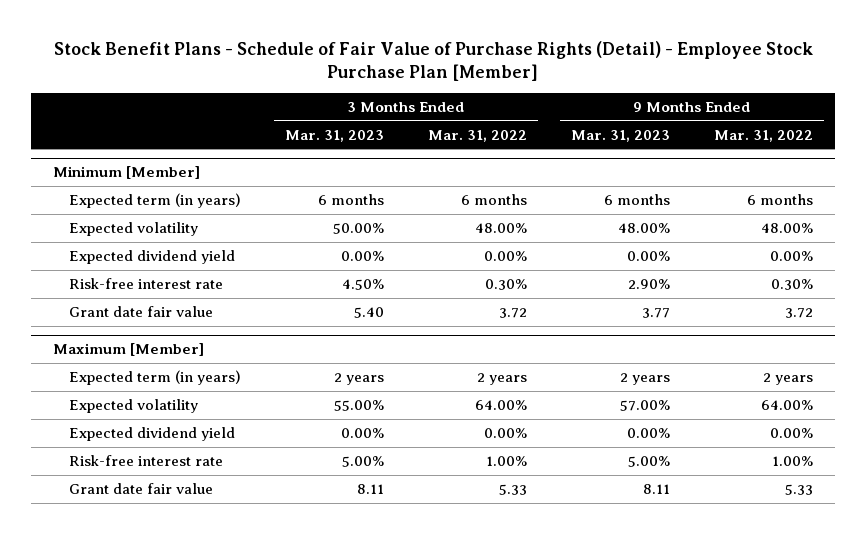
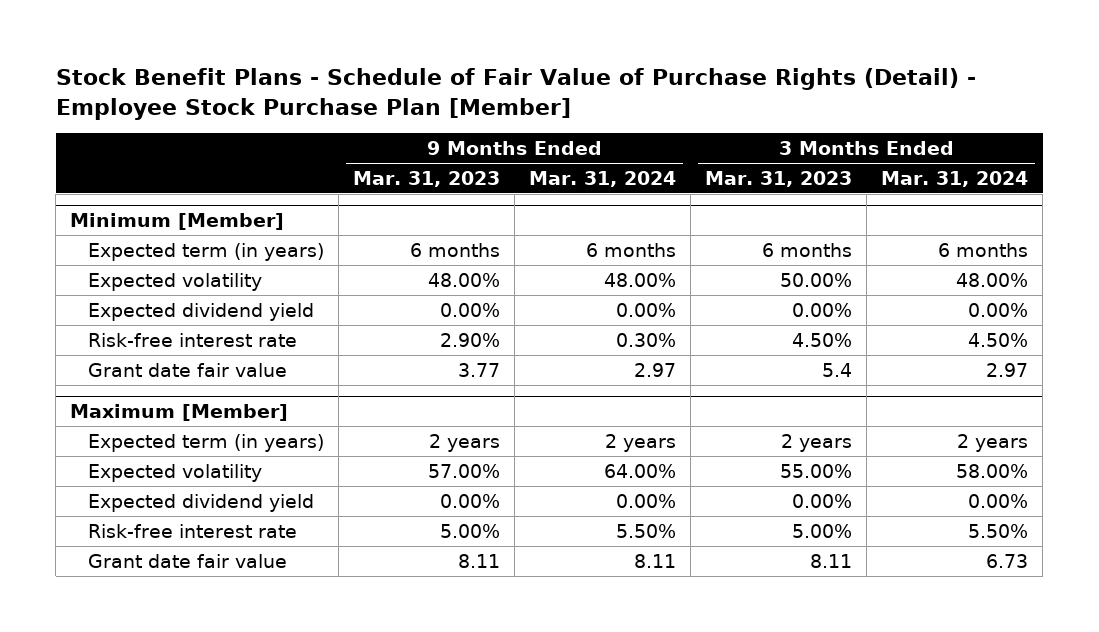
[428,129,528,142] Mar. 31, 2022 -> none
[713,129,813,142] Mar. 31, 2022 -> none
none -> [529,170,677,187] Mar. 31, 2024
none -> [881,170,1029,187] Mar. 31, 2024
[354,307,385,319] 5.40 -> [822,362,853,377] 5.4

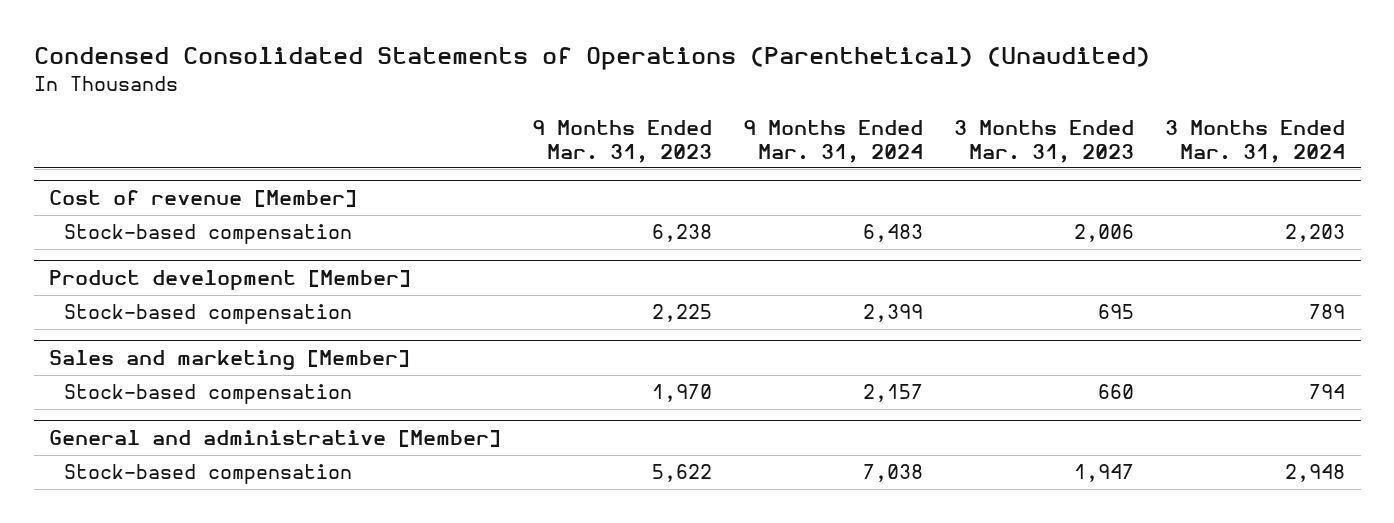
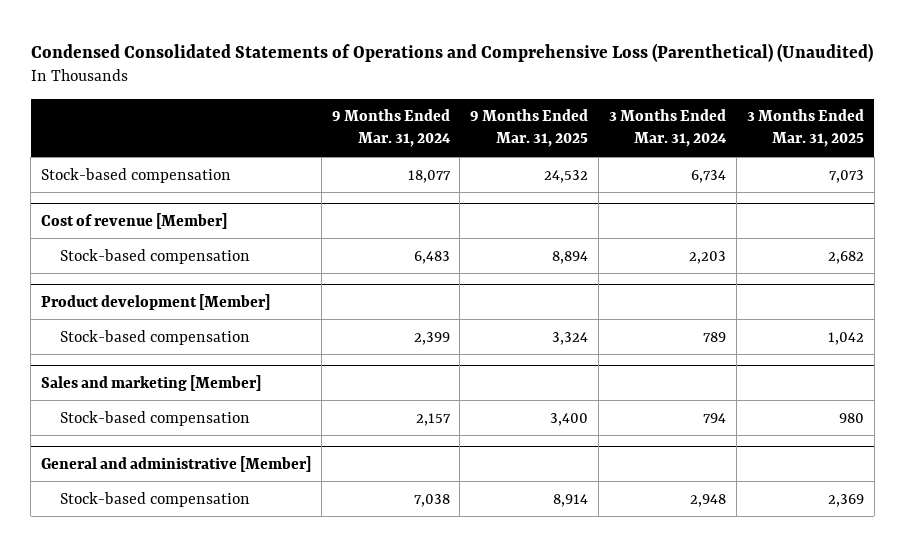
[33,47,1150,71] Condensed Consolidated Statements of Operations (Parenthetical) (Unaudited) -> [30,42,873,62] Condensed Consolidated Statements of Operations and Comprehensive Loss (Parenthetical) (Unaudited)
[532,119,713,163] 9 Months Ended Mar. 31, 2023 -> none
[954,119,1135,163] 3 Months Ended Mar. 31, 2023 -> none
none -> [470,109,589,148] 9 Months Ended Mar. 31, 2025
none -> [746,109,864,148] 3 Months Ended Mar. 31, 2025
none -> [40,167,231,183] Stock-based compensation

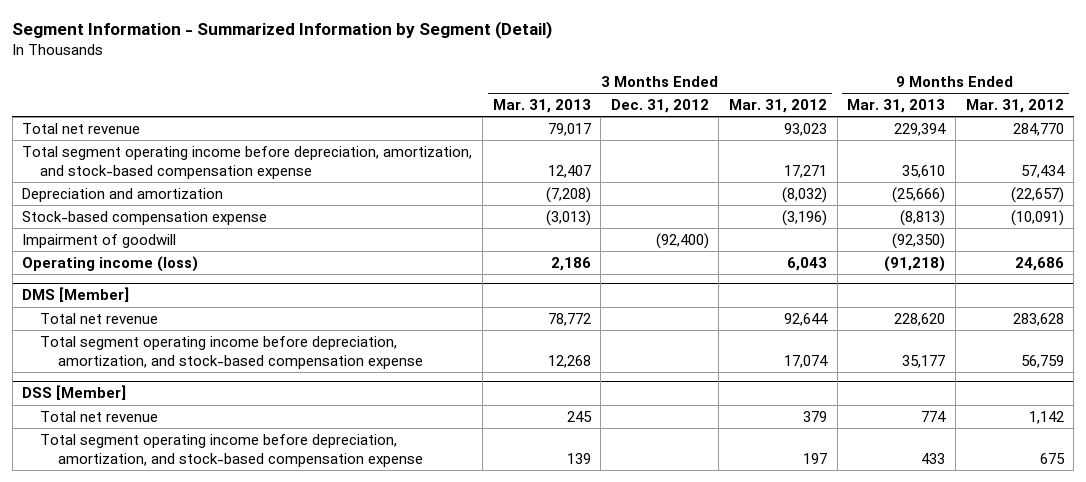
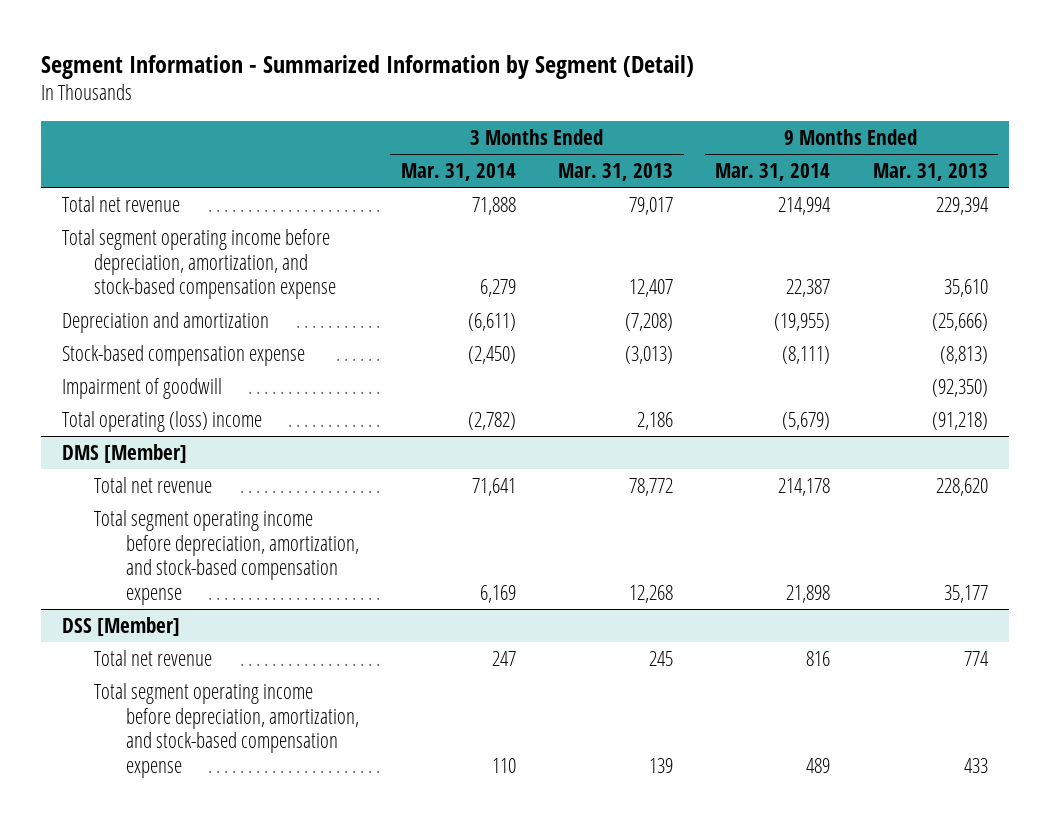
[610,98,709,113] Dec. 31, 2012 -> none
[729,98,828,113] Mar. 31, 2012 -> none
[965,98,1064,113] Mar. 31, 2012 -> none
none -> [400,162,516,181] Mar. 31, 2014
none -> [715,162,831,181] Mar. 31, 2014
[22,255,199,272] Operating income (loss) -> [61,410,262,432] Total operating (loss) income

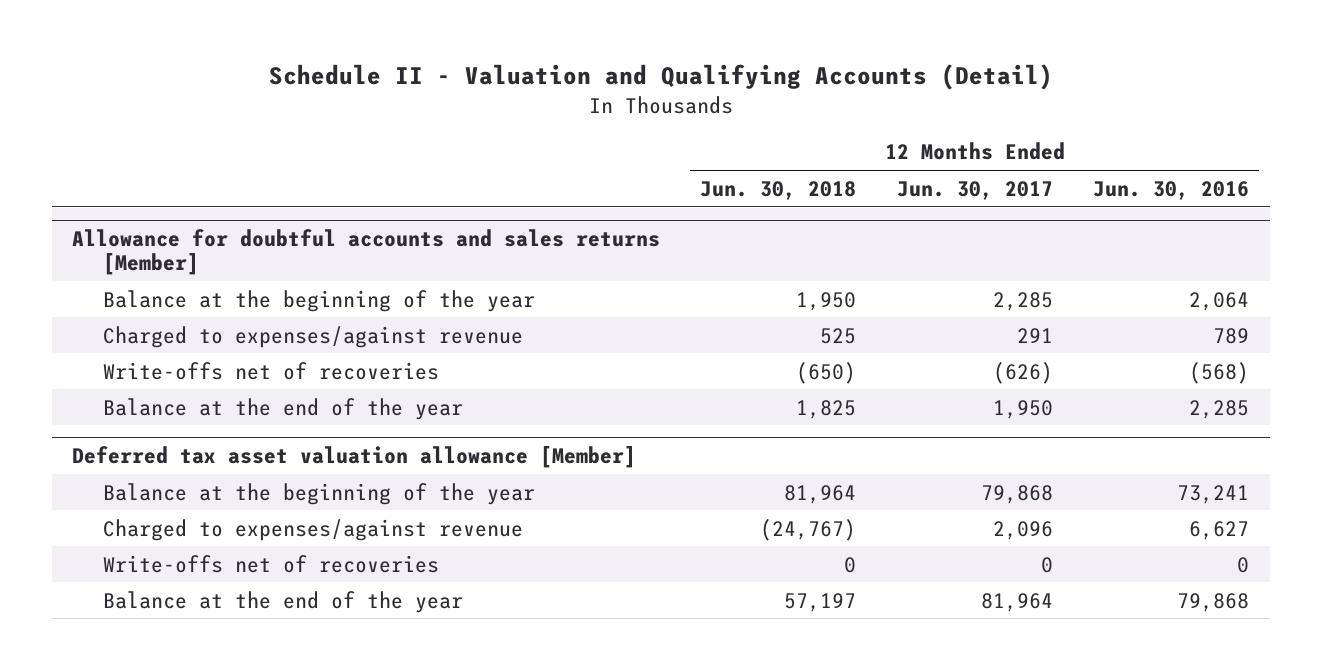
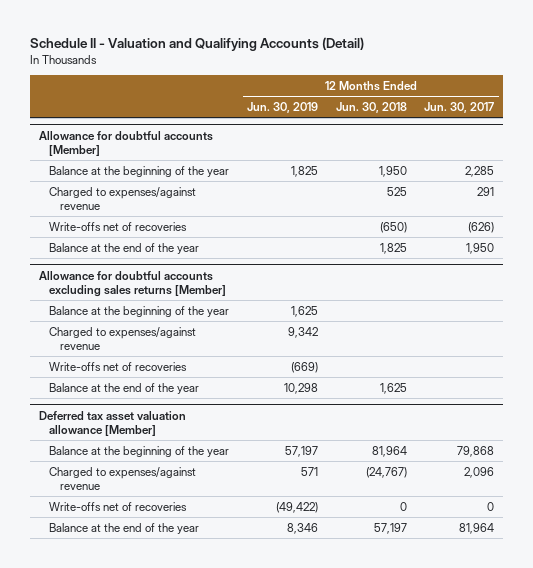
[1093,180,1250,200] Jun. 30, 2016 -> none
none -> [247,102,319,114] Jun. 30, 2019
[71,228,660,275] Allowance for doubtful accounts and sales returns [Member] -> [39,130,214,156] Allowance for doubtful accounts [Member]
none -> [39,270,227,297] Allowance for doubtful accounts excluding sales returns [Member]
none -> [49,305,230,317] Balance at the beginning of the year
none -> [49,326,197,350] Charged to expenses/against revenue
none -> [49,361,188,371] Write-offs net of recoveries
none -> [49,382,200,394] Balance at the end of the year

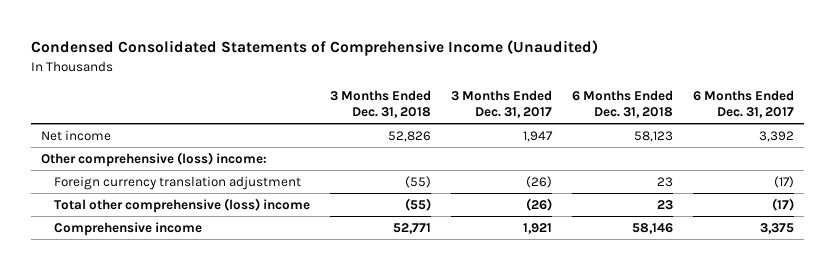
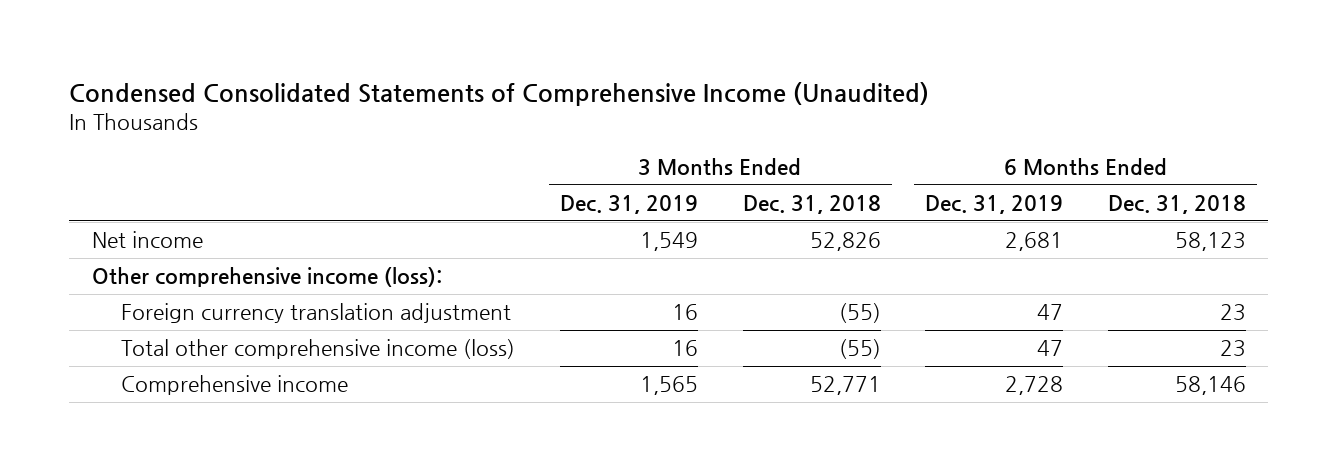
[451,90,553,119] 3 Months Ended Dec. 31, 2017 -> none
[692,90,794,119] 6 Months Ended Dec. 31, 2017 -> none
none -> [559,194,698,214] Dec. 31, 2019
none -> [925,194,1064,214] Dec. 31, 2019
[40,151,267,167] Other comprehensive (loss) income: -> [91,267,442,288] Other comprehensive income (loss):
[54,197,311,213] Total other comprehensive (loss) income -> [121,339,516,360] Total other comprehensive income (loss)

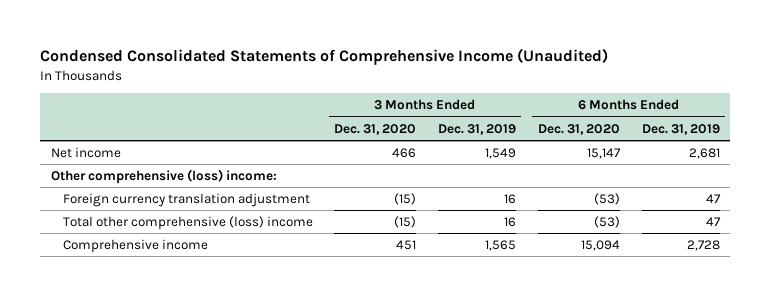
[742,194,881,214] Dec. 31, 2018 -> none
[1107,194,1246,214] Dec. 31, 2018 -> none
none -> [334,123,417,135] Dec. 31, 2020
none -> [537,123,620,135] Dec. 31, 2020
[91,267,442,288] Other comprehensive income (loss): -> [50,168,277,184] Other comprehensive (loss) income:
[121,339,516,360] Total other comprehensive income (loss) -> [62,215,313,230] Total other comprehensive (loss) income

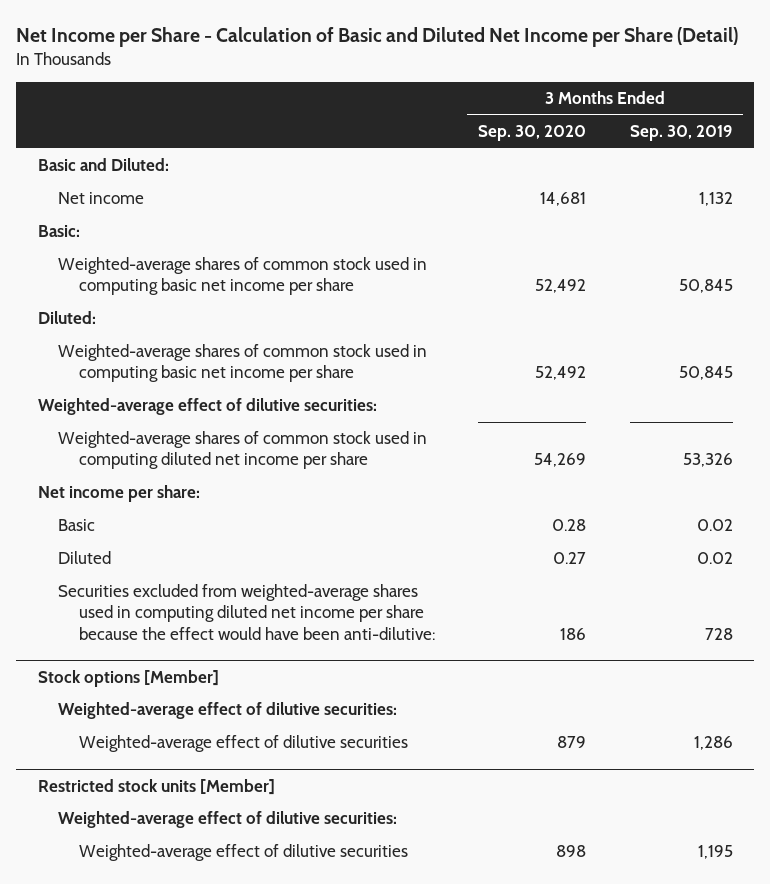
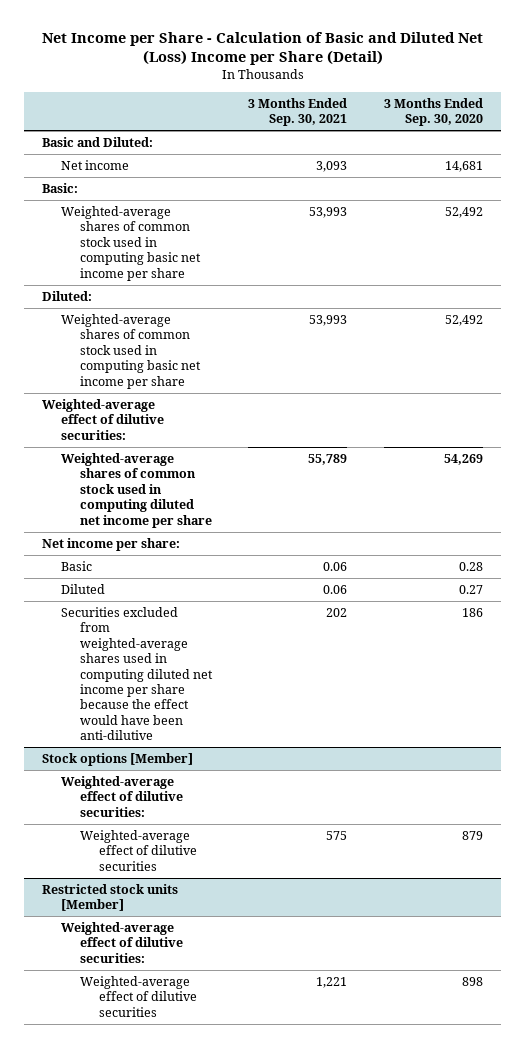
[15,27,738,48] Net Income per Share - Calculation of Basic and Diluted Net Income per Share (Detail) -> [41,32,483,66] Net Income per Share - Calculation of Basic and Diluted Net (Loss) Income per Share (Detail)
[629,125,733,142] Sep. 30, 2019 -> none
none -> [248,97,348,127] 3 Months Ended Sep. 30, 2021
[58,584,435,640] Securities excluded from weighted-average shares used in computing diluted net income per share because the effect would have been anti-dilutive: -> [60,607,213,741] Securities excluded from weighted-average shares used in computing diluted net income per share because the effect would have been anti-dilutive

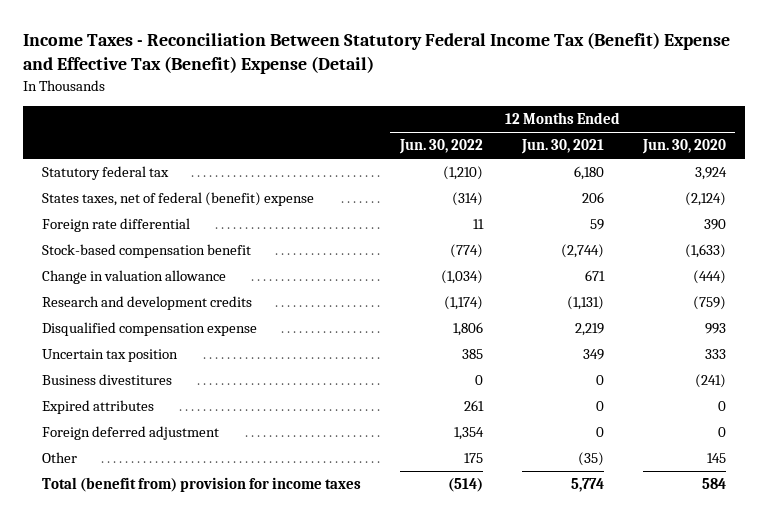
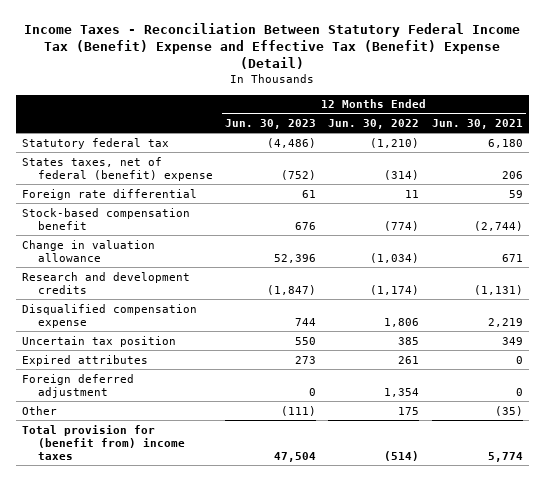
[641,139,726,155] Jun. 30, 2020 -> none
none -> [225,118,317,129] Jun. 30, 2023
[42,374,173,386] Business divestitures -> none
[42,477,362,493] Total (benefit from) provision for income taxes -> [22,424,186,460] Total provision for (benefit from) income taxes

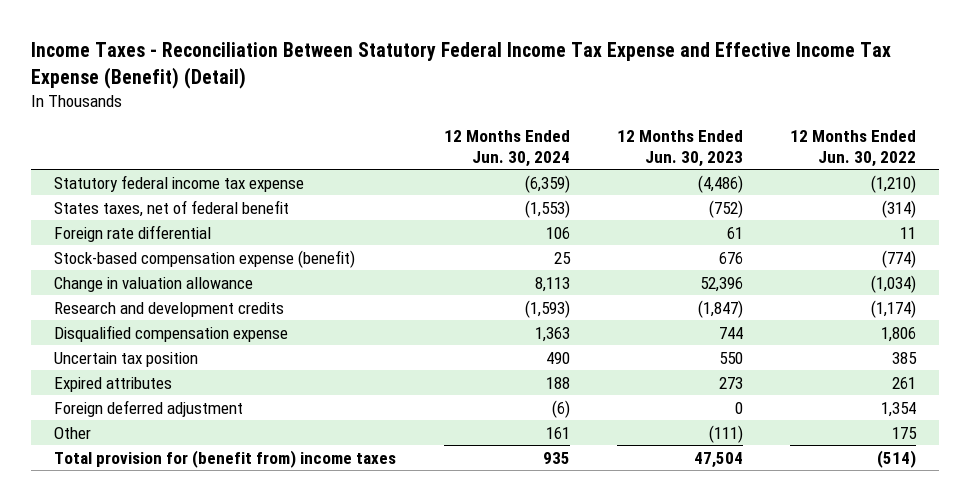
[24,22,521,70] Income Taxes - Reconciliation Between Statutory Federal Income Tax (Benefit) Expense and Effective Tax (Benefit) Expense (Detail) -> [30,42,891,89] Income Taxes - Reconciliation Between Statutory Federal Income Tax Expense and Effective Income Tax Expense (Benefit) (Detail)
[431,118,523,129] Jun. 30, 2021 -> none
none -> [443,130,570,167] 12 Months Ended Jun. 30, 2024
[22,137,170,149] Statutory federal tax -> [54,174,305,192] Statutory federal income tax expense
[22,156,214,181] States taxes, net of federal (benefit) expense -> [54,199,290,217] States taxes, net of federal benefit
[22,207,191,230] Stock-based compensation benefit -> [54,249,356,268] Stock-based compensation expense (benefit)

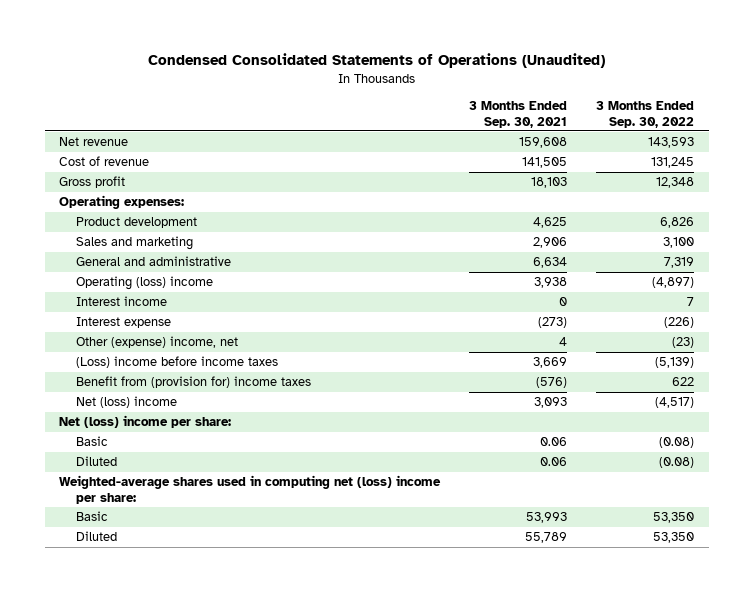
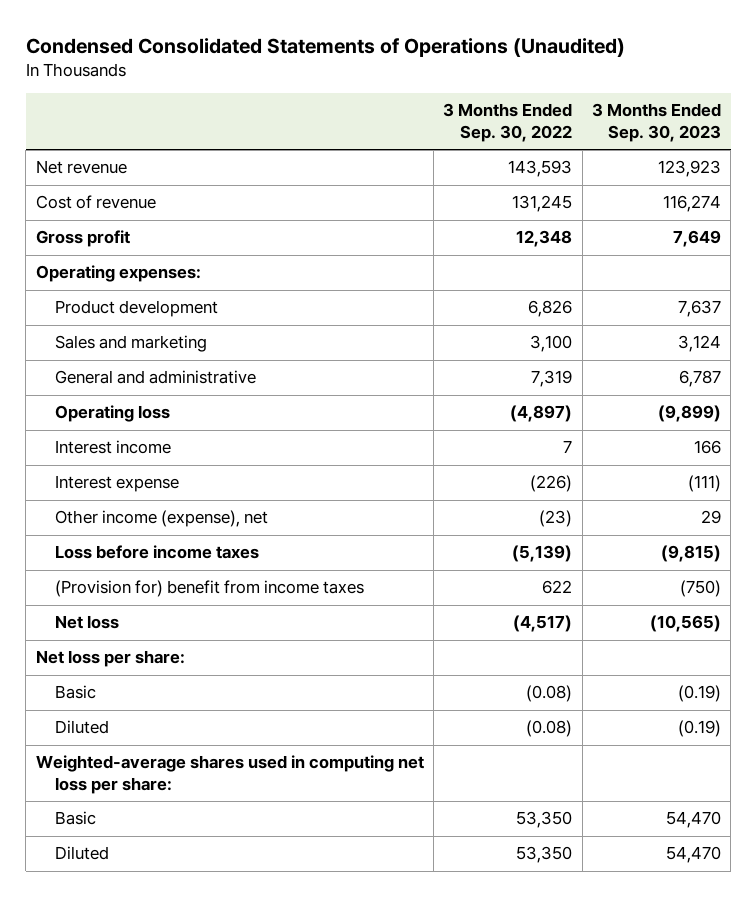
[469,101,568,128] 3 Months Ended Sep. 30, 2021 -> none
none -> [591,103,721,143] 3 Months Ended Sep. 30, 2023
[76,276,214,291] Operating (loss) income -> [54,405,170,423] Operating loss
[76,336,239,349] Other (expense) income, net -> [54,510,268,528] Other income (expense), net
[76,356,279,369] (Loss) income before income taxes -> [54,545,259,560] Loss before income taxes
[76,376,312,389] Benefit from (provision for) income taxes -> [54,580,364,598] (Provision for) benefit from income taxes
[76,396,178,409] Net (loss) income -> [54,615,119,630] Net loss
[59,415,232,429] Net (loss) income per share: -> [35,650,185,668] Net loss per share:
[59,475,442,504] Weighted-average shares used in computing net (loss) income per share: -> [35,755,424,795] Weighted-average shares used in computing net loss per share:

